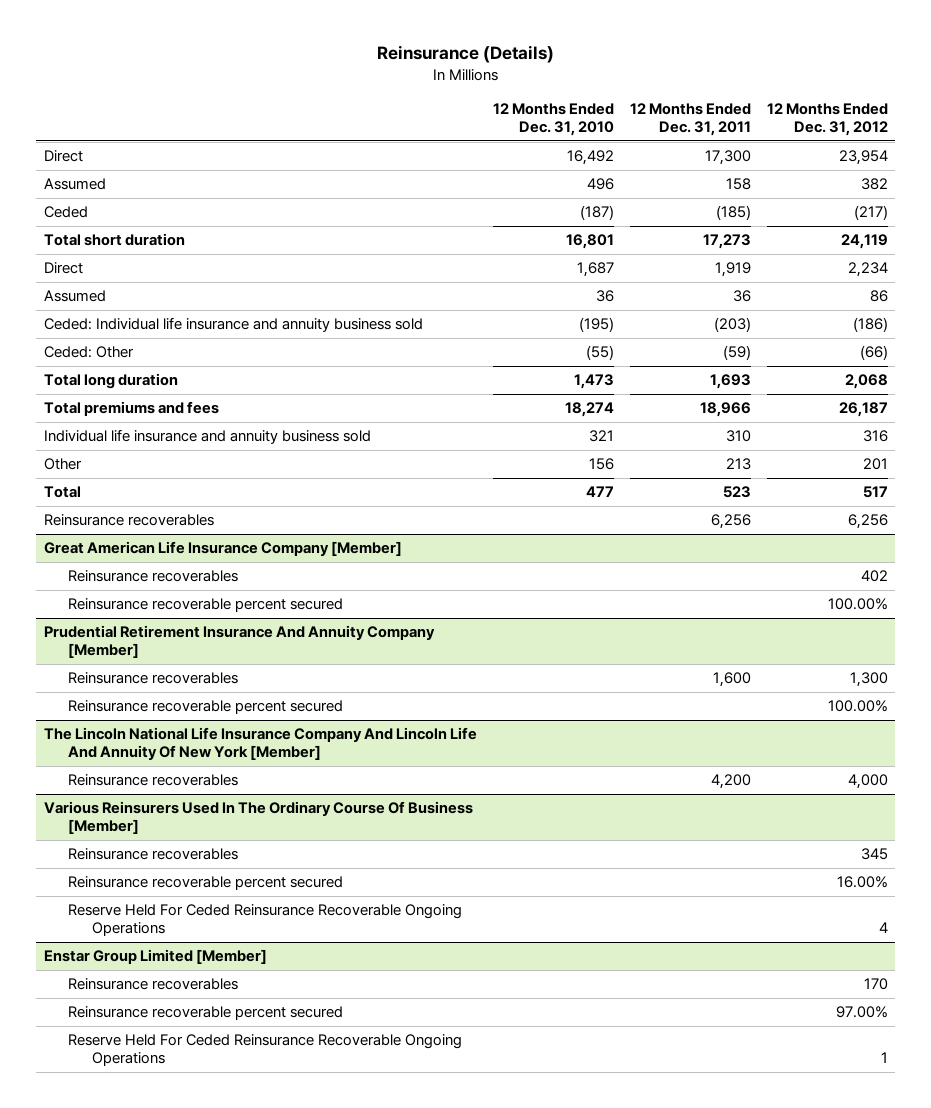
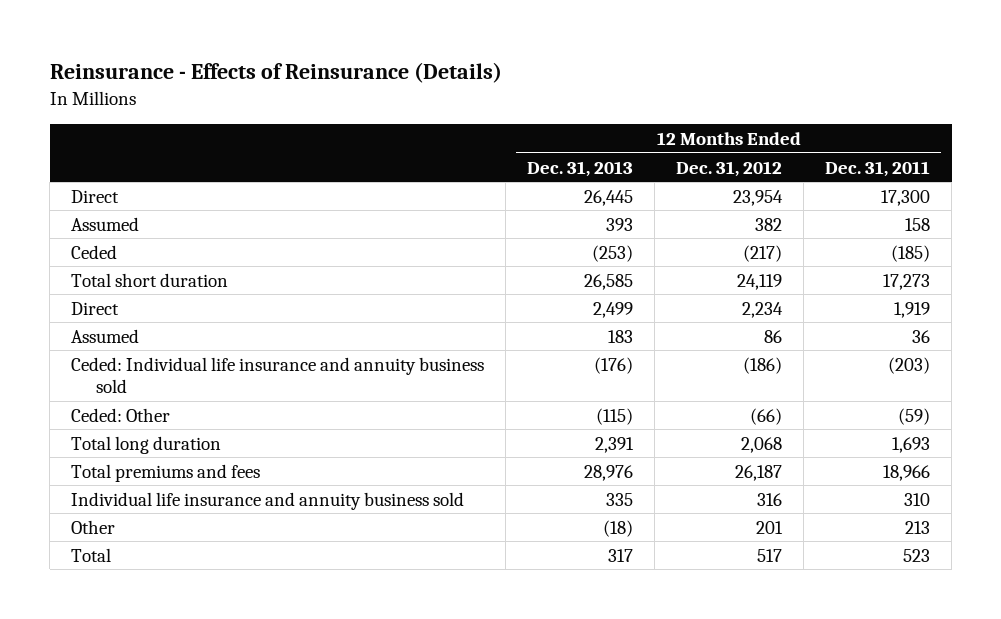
[376,45,554,64] Reinsurance (Details) -> [49,62,502,84] Reinsurance - Effects of Reinsurance (Details)
[492,102,614,136] 12 Months Ended Dec. 31, 2010 -> none
none -> [527,160,634,177] Dec. 31, 2013
[43,514,214,527] Reinsurance recoverables -> none
[43,541,402,557] Great American Life Insurance Company [Member] -> none
[67,570,238,583] Reinsurance recoverables -> none
[67,598,343,613] Reinsurance recoverable percent secured -> none
[43,625,435,659] Prudential Retirement Insurance And Annuity Company [Member] -> none
[67,672,238,685] Reinsurance recoverables -> none
[67,700,343,715] Reinsurance recoverable percent secured -> none
[43,727,477,761] The Lincoln National Life Insurance Company And Lincoln Life And Annuity Of New York [Member] -> none
[67,774,238,787] Reinsurance recoverables -> none
[43,801,473,835] Various Reinsurers Used In The Ordinary Course Of Business [Member] -> none
[67,848,238,861] Reinsurance recoverables -> none
[67,876,343,891] Reinsurance recoverable percent secured -> none
[67,904,462,937] Reserve Held For Ceded Reinsurance Recoverable Ongoing Operations -> none
[43,949,267,965] Enstar Group Limited [Member] -> none
[67,978,238,991] Reinsurance recoverables -> none
[67,1006,343,1021] Reinsurance recoverable percent secured -> none
[67,1034,462,1067] Reserve Held For Ceded Reinsurance Recoverable Ongoing Operations -> none

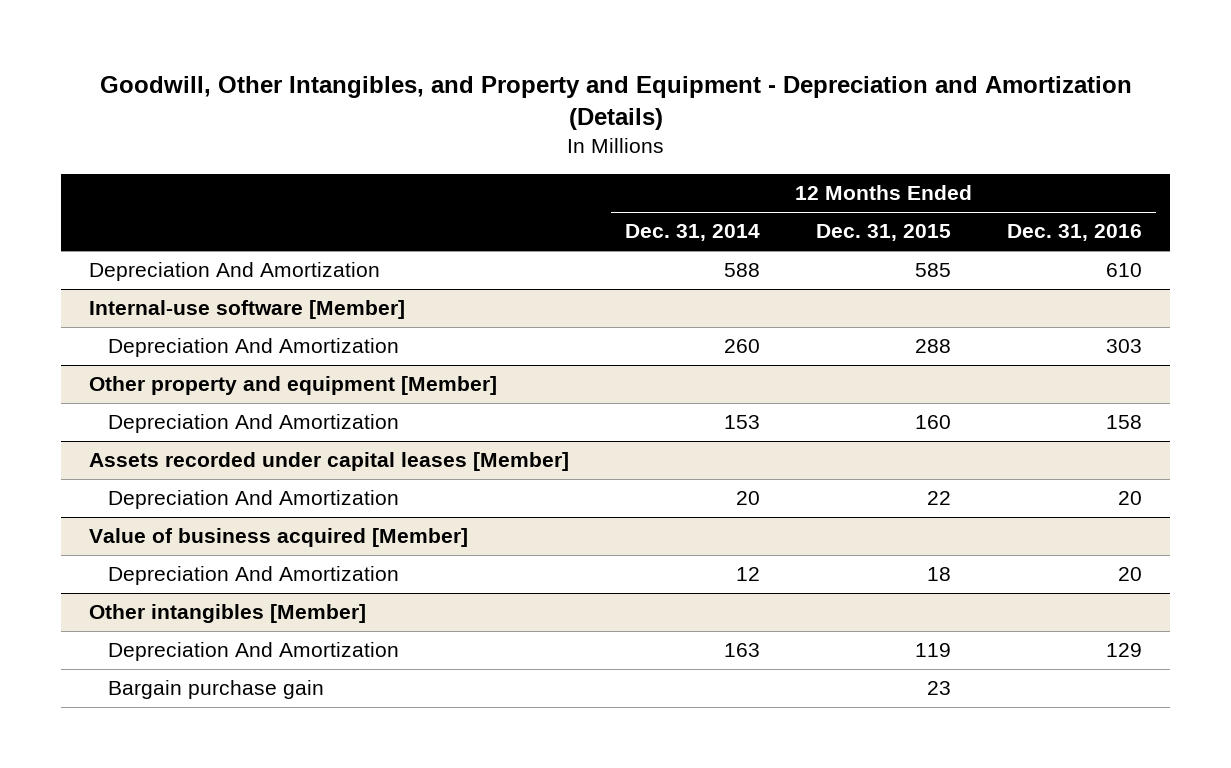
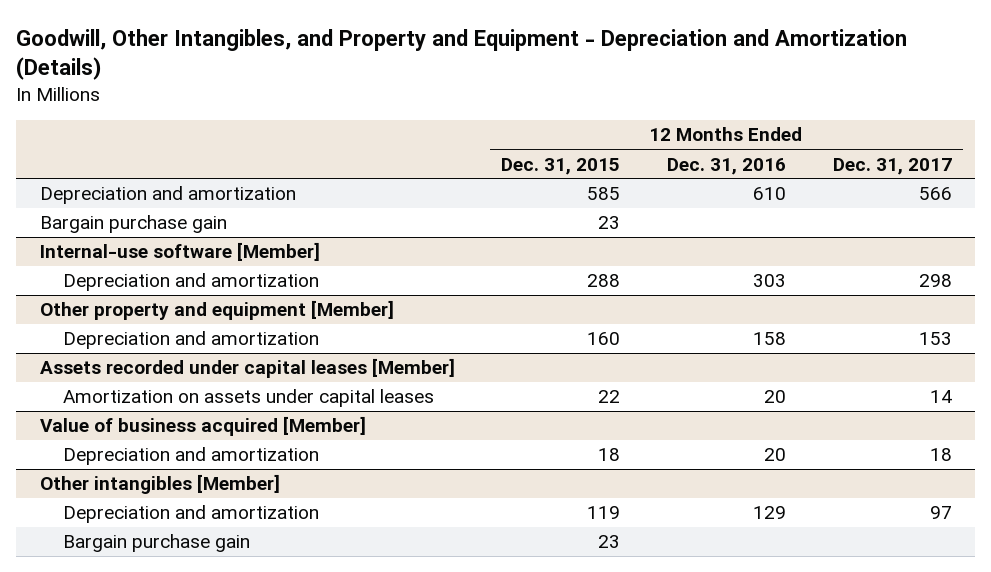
[624,224,760,242] Dec. 31, 2014 -> none
none -> [832,157,952,175] Dec. 31, 2017
[88,262,380,282] Depreciation And Amortization -> [39,186,296,205] Depreciation and amortization
none -> [39,215,227,234] Bargain purchase gain
[107,338,399,358] Depreciation And Amortization -> [62,273,319,292] Depreciation and amortization
[107,414,399,434] Depreciation And Amortization -> [62,331,319,350] Depreciation and amortization
[107,490,399,510] Depreciation And Amortization -> [62,389,434,408] Amortization on assets under capital leases
[107,566,399,586] Depreciation And Amortization -> [62,447,319,466] Depreciation and amortization
[107,642,399,662] Depreciation And Amortization -> [62,505,319,524] Depreciation and amortization

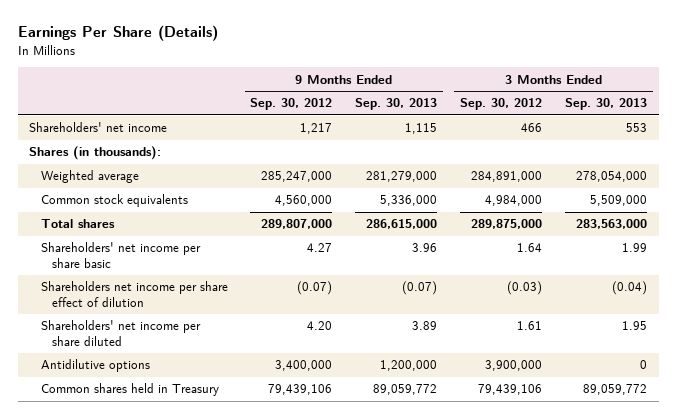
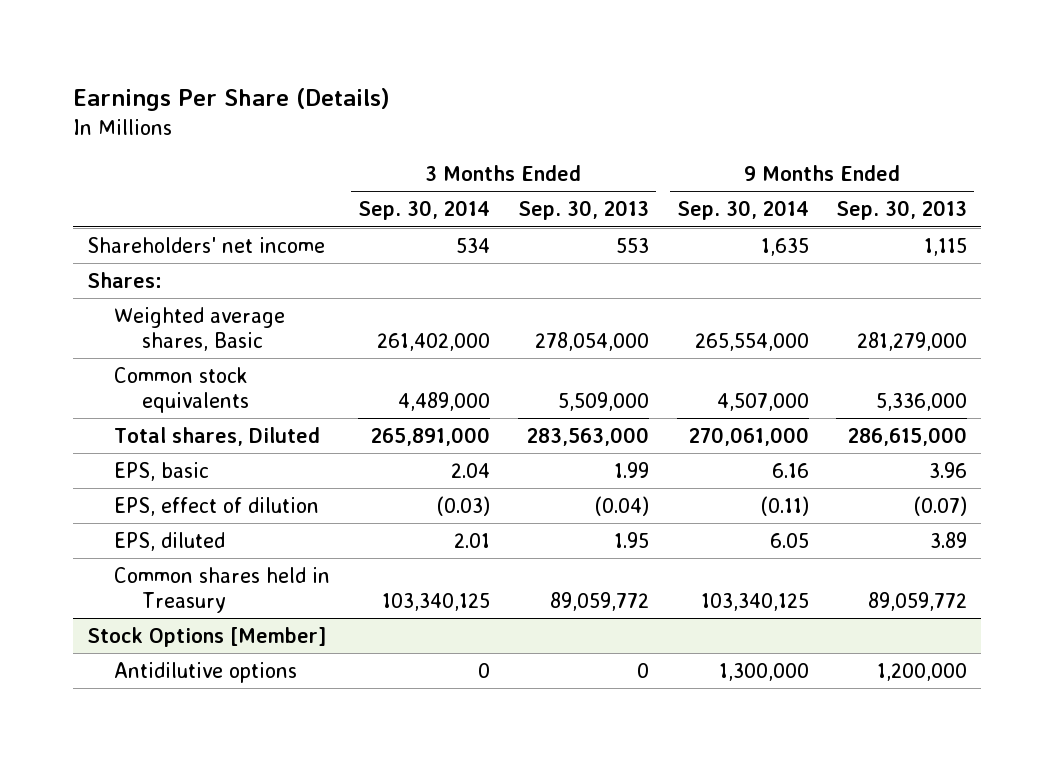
[250,98,333,111] Sep. 30, 2012 -> none
[460,98,543,111] Sep. 30, 2012 -> none
none -> [358,200,491,221] Sep. 30, 2014
none -> [676,200,809,221] Sep. 30, 2014
[29,146,162,161] Shares (in thousands): -> none
none -> [86,271,162,288] Shares:
[40,170,139,184] Weighted average -> [114,306,286,351] Weighted average shares, Basic
[40,359,150,373] Antidilutive options -> none
[40,219,115,229] Total shares -> [114,426,321,446] Total shares, Diluted
[40,242,201,268] Shareholders' net income per share basic -> [114,461,210,481] EPS, basic
[40,281,228,307] Shareholders net income per share effect of dilution -> [114,496,320,516] EPS, effect of dilution
[40,320,201,346] Shareholders' net income per share diluted -> [114,531,226,551] EPS, diluted
none -> [86,626,326,647] Stock Options [Member]
none -> [114,661,298,683] Antidilutive options

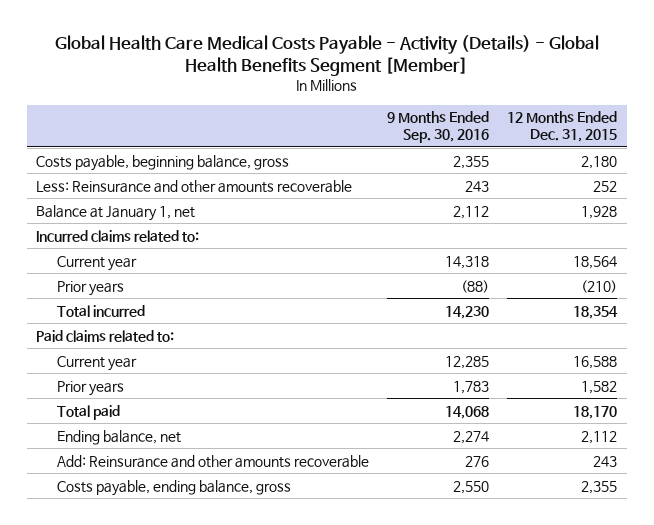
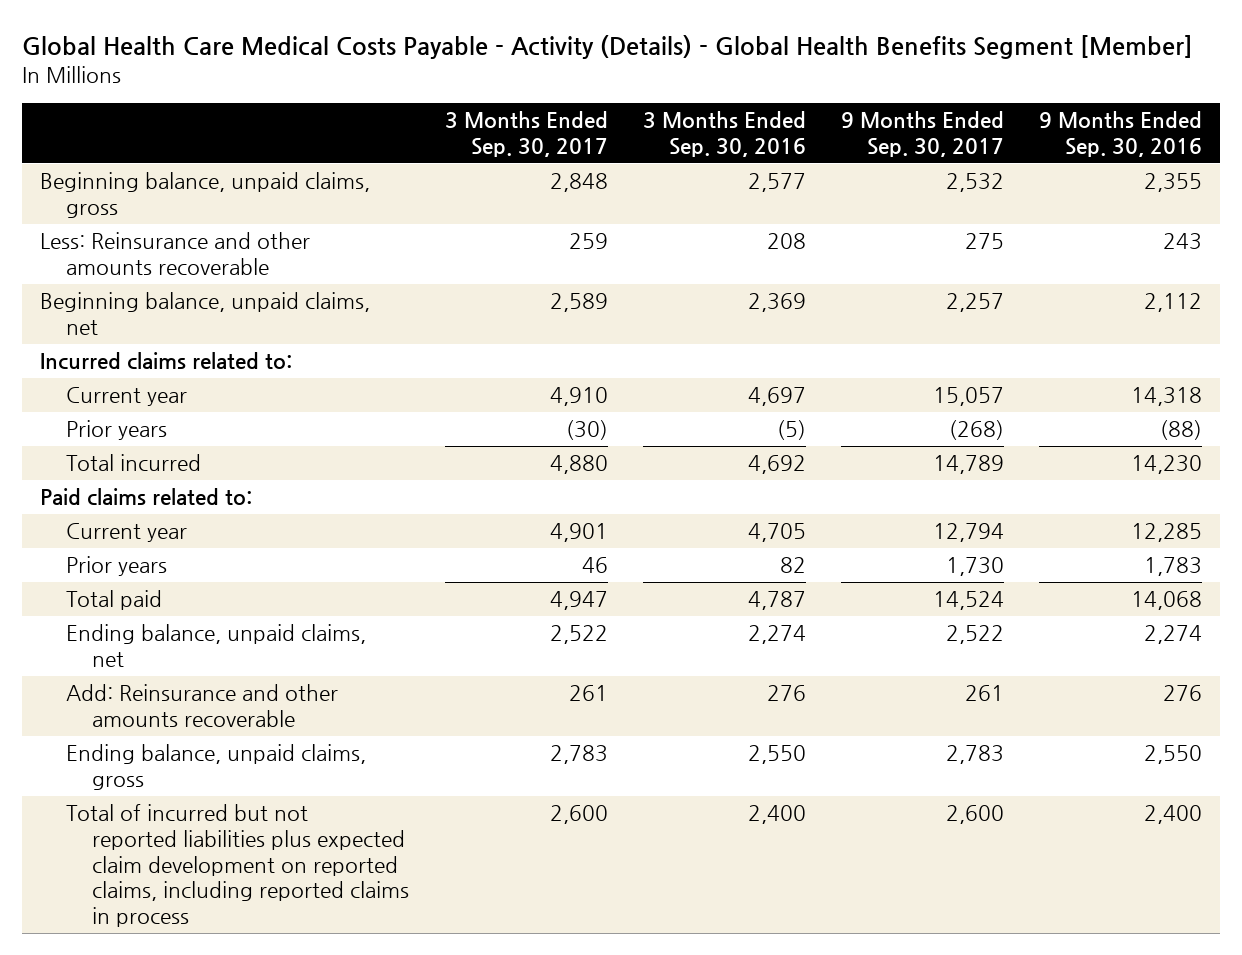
[507,111,618,143] 12 Months Ended Dec. 31, 2015 -> none
none -> [444,111,608,157] 3 Months Ended Sep. 30, 2017
none -> [642,111,806,157] 3 Months Ended Sep. 30, 2016
none -> [841,111,1005,157] 9 Months Ended Sep. 30, 2017
[36,154,290,171] Costs payable, beginning balance, gross -> [40,172,371,218] Beginning balance, unpaid claims, gross
[36,204,196,221] Balance at January 1, net -> [40,292,371,335] Beginning balance, unpaid claims, net
[56,429,181,445] Ending balance, net -> [66,624,367,667] Ending balance, unpaid claims, net
[56,479,291,496] Costs payable, ending balance, gross -> [66,744,367,790] Ending balance, unpaid claims, gross
none -> [66,804,410,927] Total of incurred but not reported liabilities plus expected claim development on reported claims, including reported claims in process

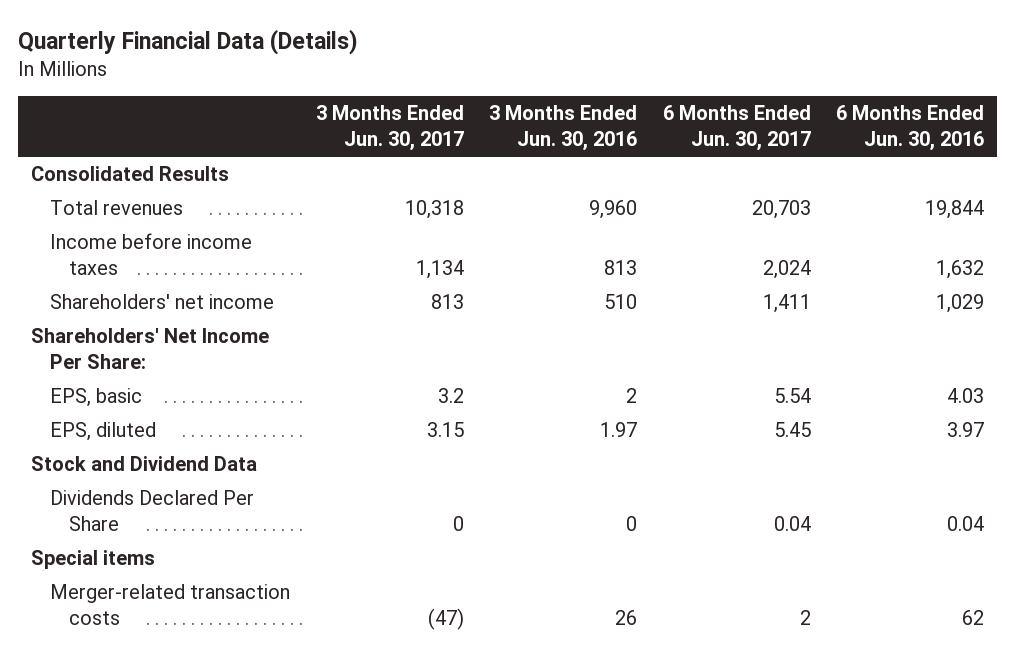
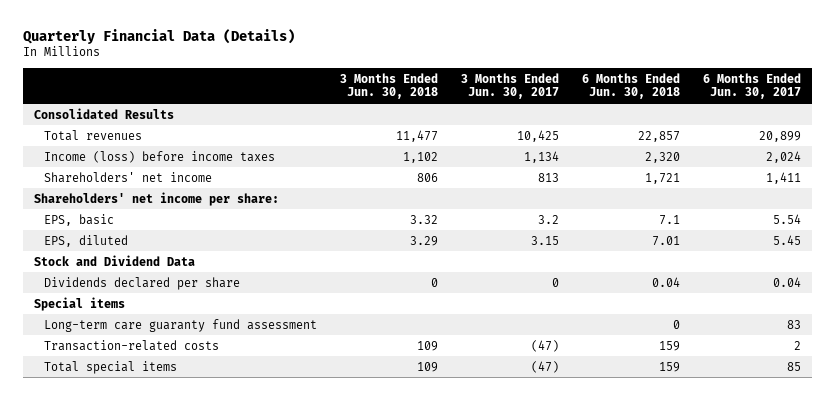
[489,105,638,152] 3 Months Ended Jun. 30, 2016 -> none
[836,105,985,152] 6 Months Ended Jun. 30, 2016 -> none
none -> [339,72,438,100] 3 Months Ended Jun. 30, 2018
none -> [581,72,680,100] 6 Months Ended Jun. 30, 2018
[404,200,464,220] 10,318 -> [516,129,559,142] 10,425
[751,200,811,220] 20,703 -> [758,130,801,142] 20,899
[49,233,252,276] Income before income taxes -> [43,150,275,163] Income (loss) before income taxes
[30,328,269,370] Shareholders' Net Income Per Share: -> [34,191,280,206] Shareholders' net income per share:
[49,490,254,532] Dividends Declared Per Share -> [43,276,240,290] Dividends declared per share
none -> [43,318,317,332] Long-term care guaranty fund assessment
[49,584,290,626] Merger-related transaction costs -> [43,339,219,351] Transaction-related costs
none -> [43,360,177,374] Total special items

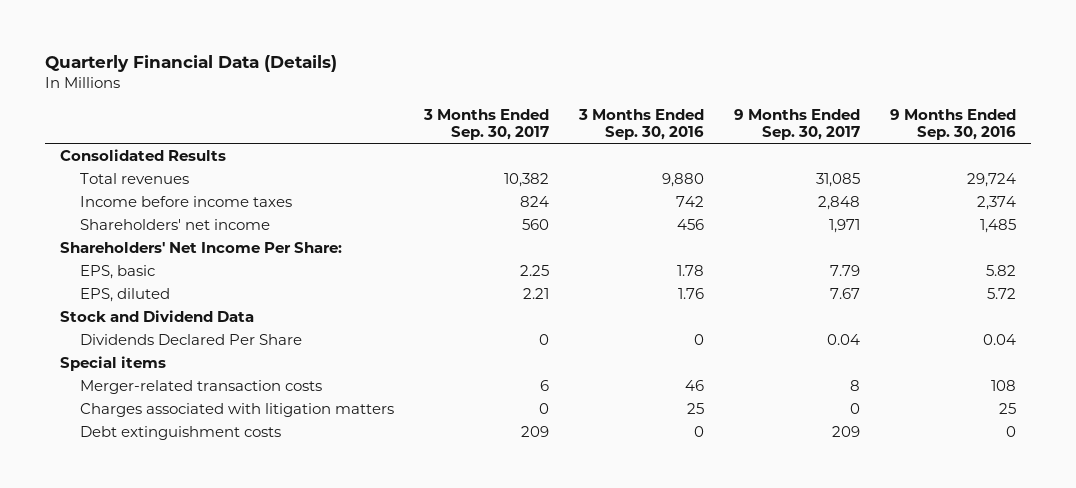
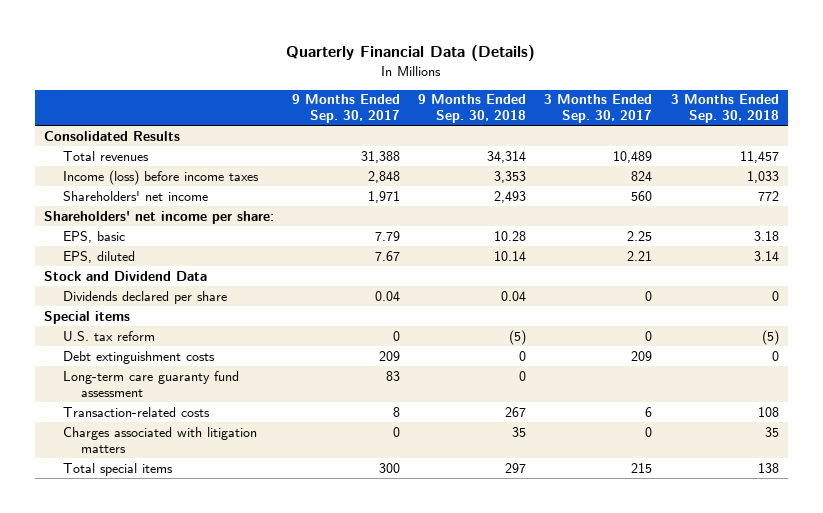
[578,108,705,140] 3 Months Ended Sep. 30, 2016 -> none
[889,108,1016,140] 9 Months Ended Sep. 30, 2016 -> none
none -> [418,94,527,124] 9 Months Ended Sep. 30, 2018
none -> [670,94,779,124] 3 Months Ended Sep. 30, 2018
[504,172,550,187] 10,382 -> [613,150,653,163] 10,489
[816,172,861,187] 31,085 -> [361,150,401,163] 31,388
[80,195,293,207] Income before income taxes -> [62,169,259,185] Income (loss) before income taxes
[59,241,342,253] Shareholders' Net Income Per Share: -> [44,210,275,224] Shareholders' net income per share:
[80,333,303,345] Dividends Declared Per Share -> [62,290,227,304] Dividends declared per share
[80,379,323,394] Merger-related transaction costs -> none
none -> [62,330,155,341] U.S. tax reform
none -> [62,370,239,397] Long-term care guaranty fund assessment
none -> [62,406,210,417] Transaction-related costs
[80,402,395,417] Charges associated with litigation matters -> [62,426,257,453] Charges associated with litigation matters
none -> [62,462,173,476] Total special items

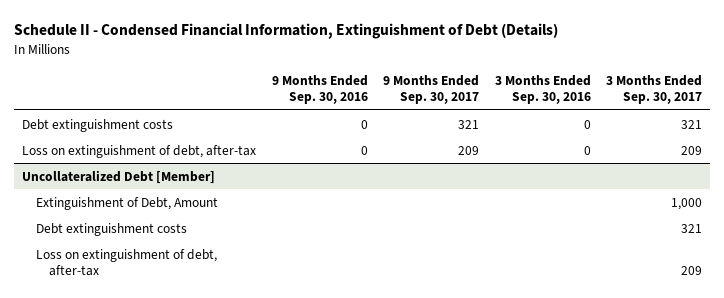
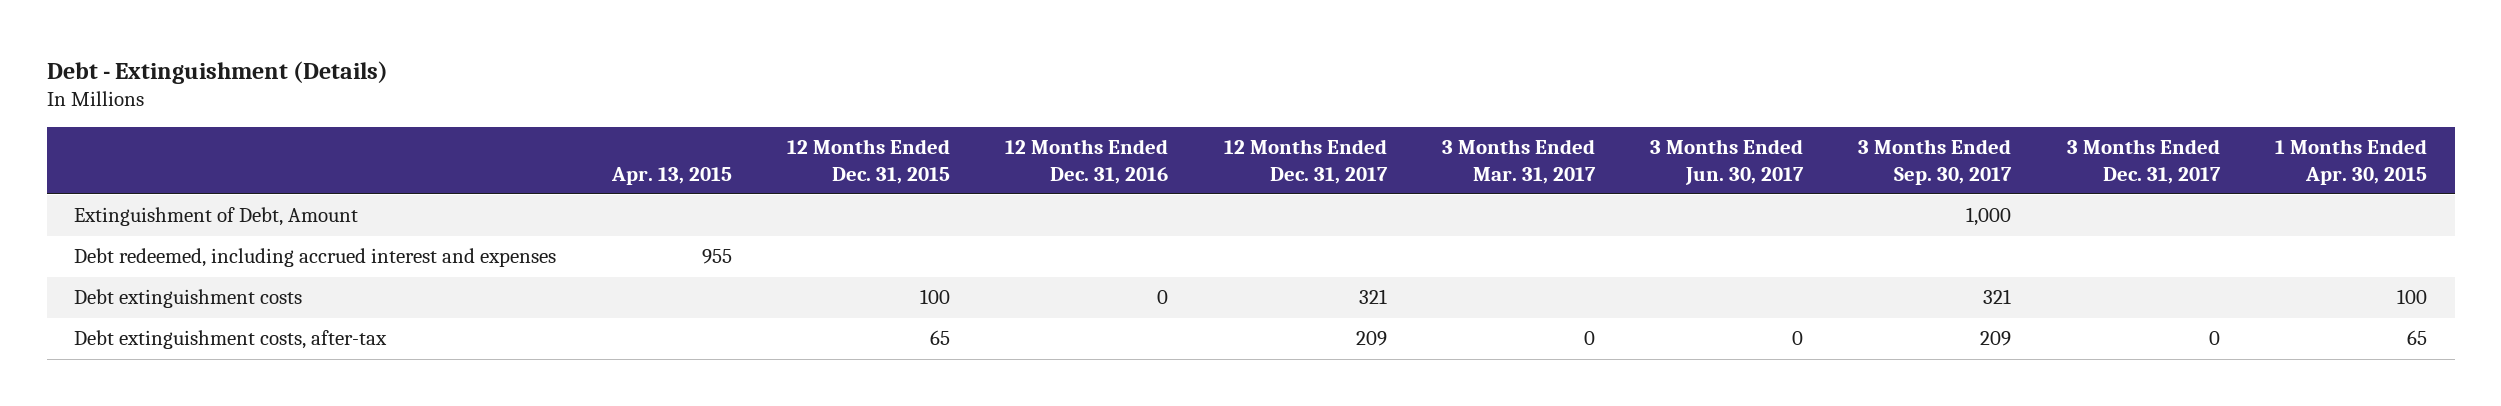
[14,23,559,40] Schedule II - Condensed Financial Information, Extinguishment of Debt (Details) -> [46,60,388,84] Debt - Extinguishment (Details)
[271,75,368,105] 9 Months Ended Sep. 30, 2016 -> none
[383,75,480,105] 9 Months Ended Sep. 30, 2017 -> none
[494,75,591,105] 3 Months Ended Sep. 30, 2016 -> none
none -> [610,166,732,185] Apr. 13, 2015
none -> [786,139,950,184] 12 Months Ended Dec. 31, 2015
none -> [1005,139,1169,184] 12 Months Ended Dec. 31, 2016
none -> [1223,139,1388,184] 12 Months Ended Dec. 31, 2017
none -> [1441,139,1596,184] 3 Months Ended Mar. 31, 2017
none -> [1650,139,1805,185] 3 Months Ended Jun. 30, 2017
none -> [2066,139,2221,184] 3 Months Ended Dec. 31, 2017
none -> [2275,139,2428,185] 1 Months Ended Apr. 30, 2015
[22,118,174,132] Debt extinguishment costs -> none
[22,144,257,158] Loss on extinguishment of debt, after-tax -> none
[22,169,216,184] Uncollateralized Debt [Member] -> none
none -> [74,248,557,268] Debt redeemed, including accrued interest and expenses
[35,248,217,276] Loss on extinguishment of debt, after-tax -> [74,330,388,350] Debt extinguishment costs, after-tax

